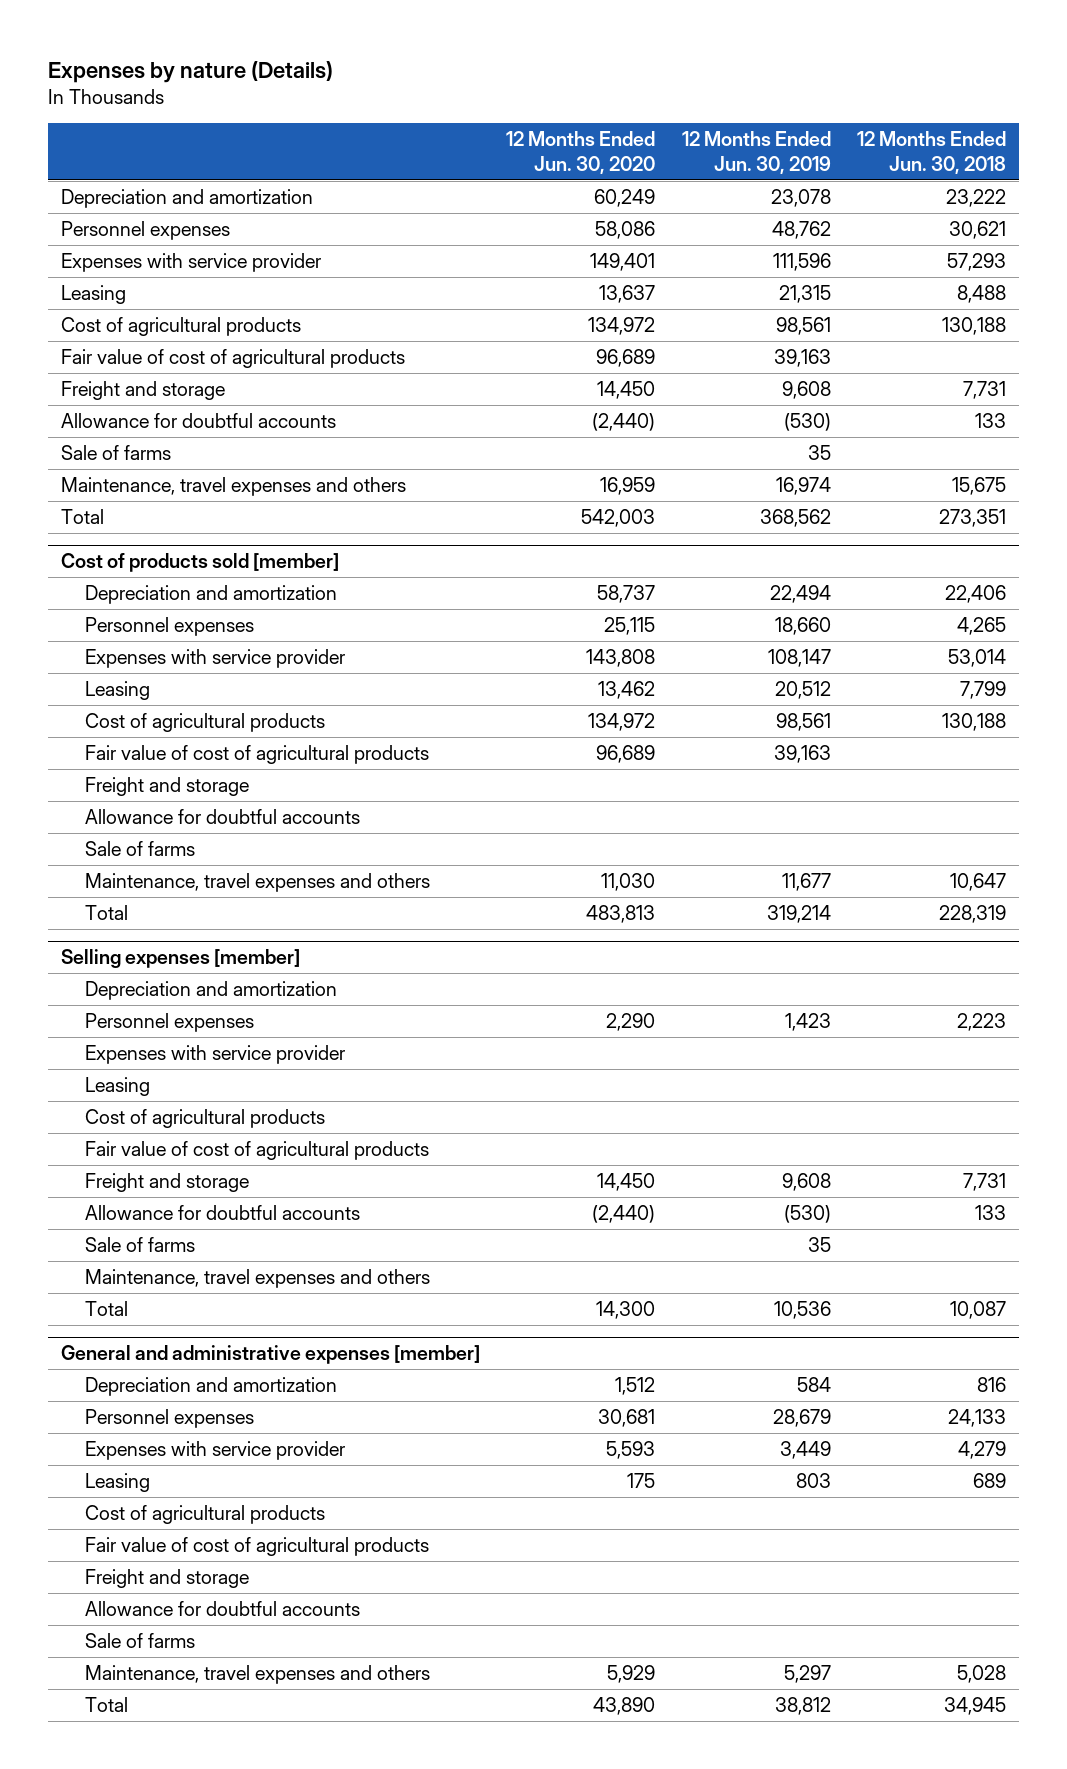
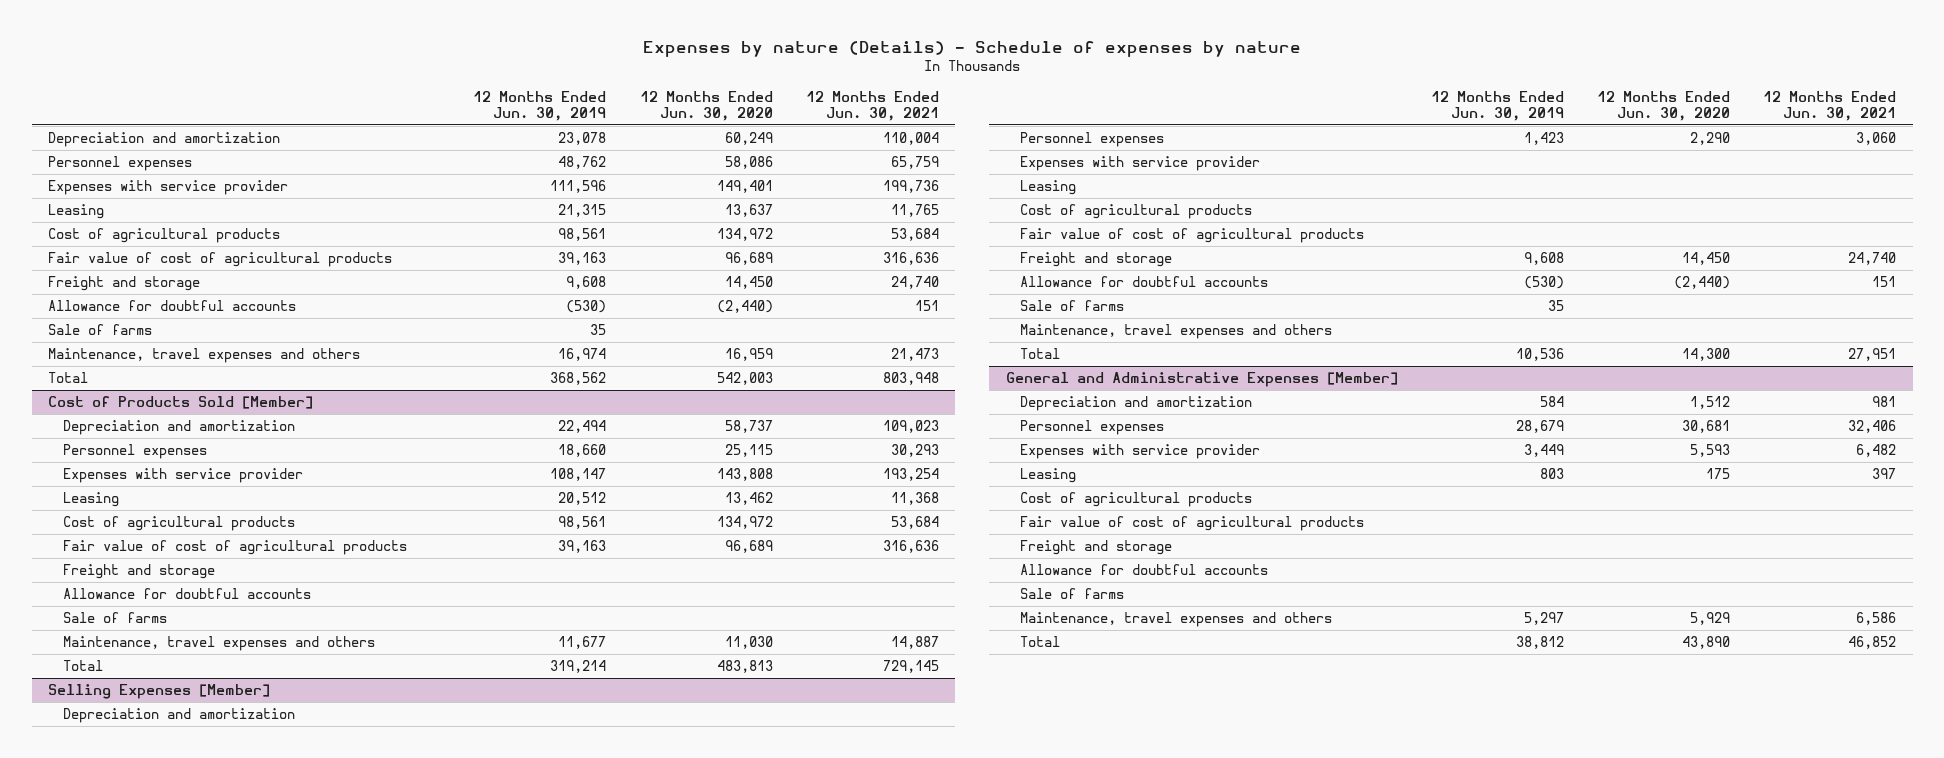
[47,60,333,83] Expenses by nature (Details) -> [643,40,1302,57] Expenses by nature (Details) - Schedule of expenses by nature
[857,131,1007,174] 12 Months Ended Jun. 30, 2018 -> none
none -> [805,90,939,122] 12 Months Ended Jun. 30, 2021
[60,553,339,573] Cost of products sold [member] -> [48,395,314,409] Cost of Products Sold [Member]
[60,949,300,969] Selling expenses [member] -> [48,683,271,699] Selling Expenses [Member]
[60,1345,480,1365] General and administrative expenses [member] -> [1005,371,1398,387] General and Administrative Expenses [Member]

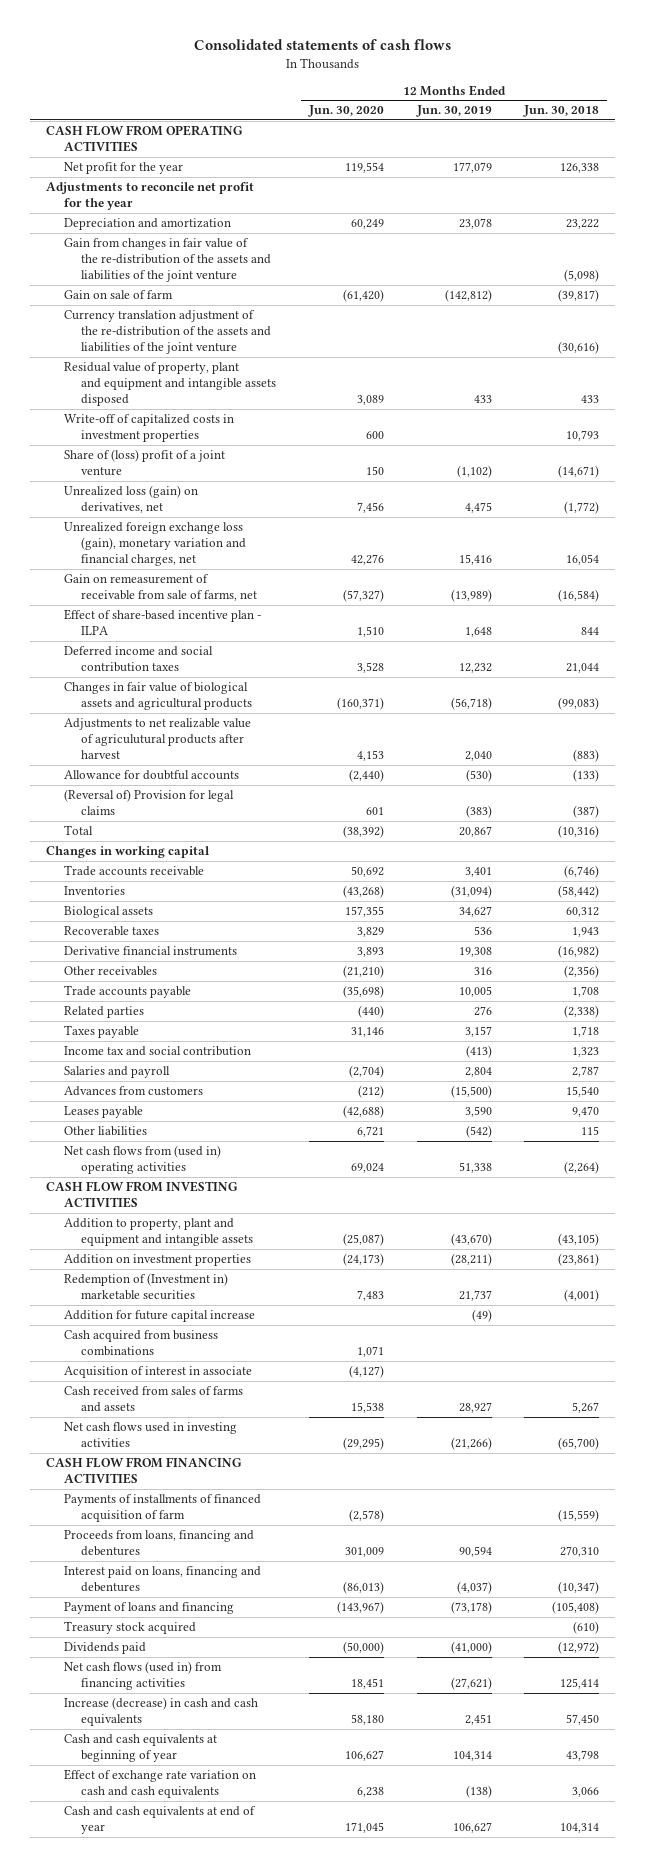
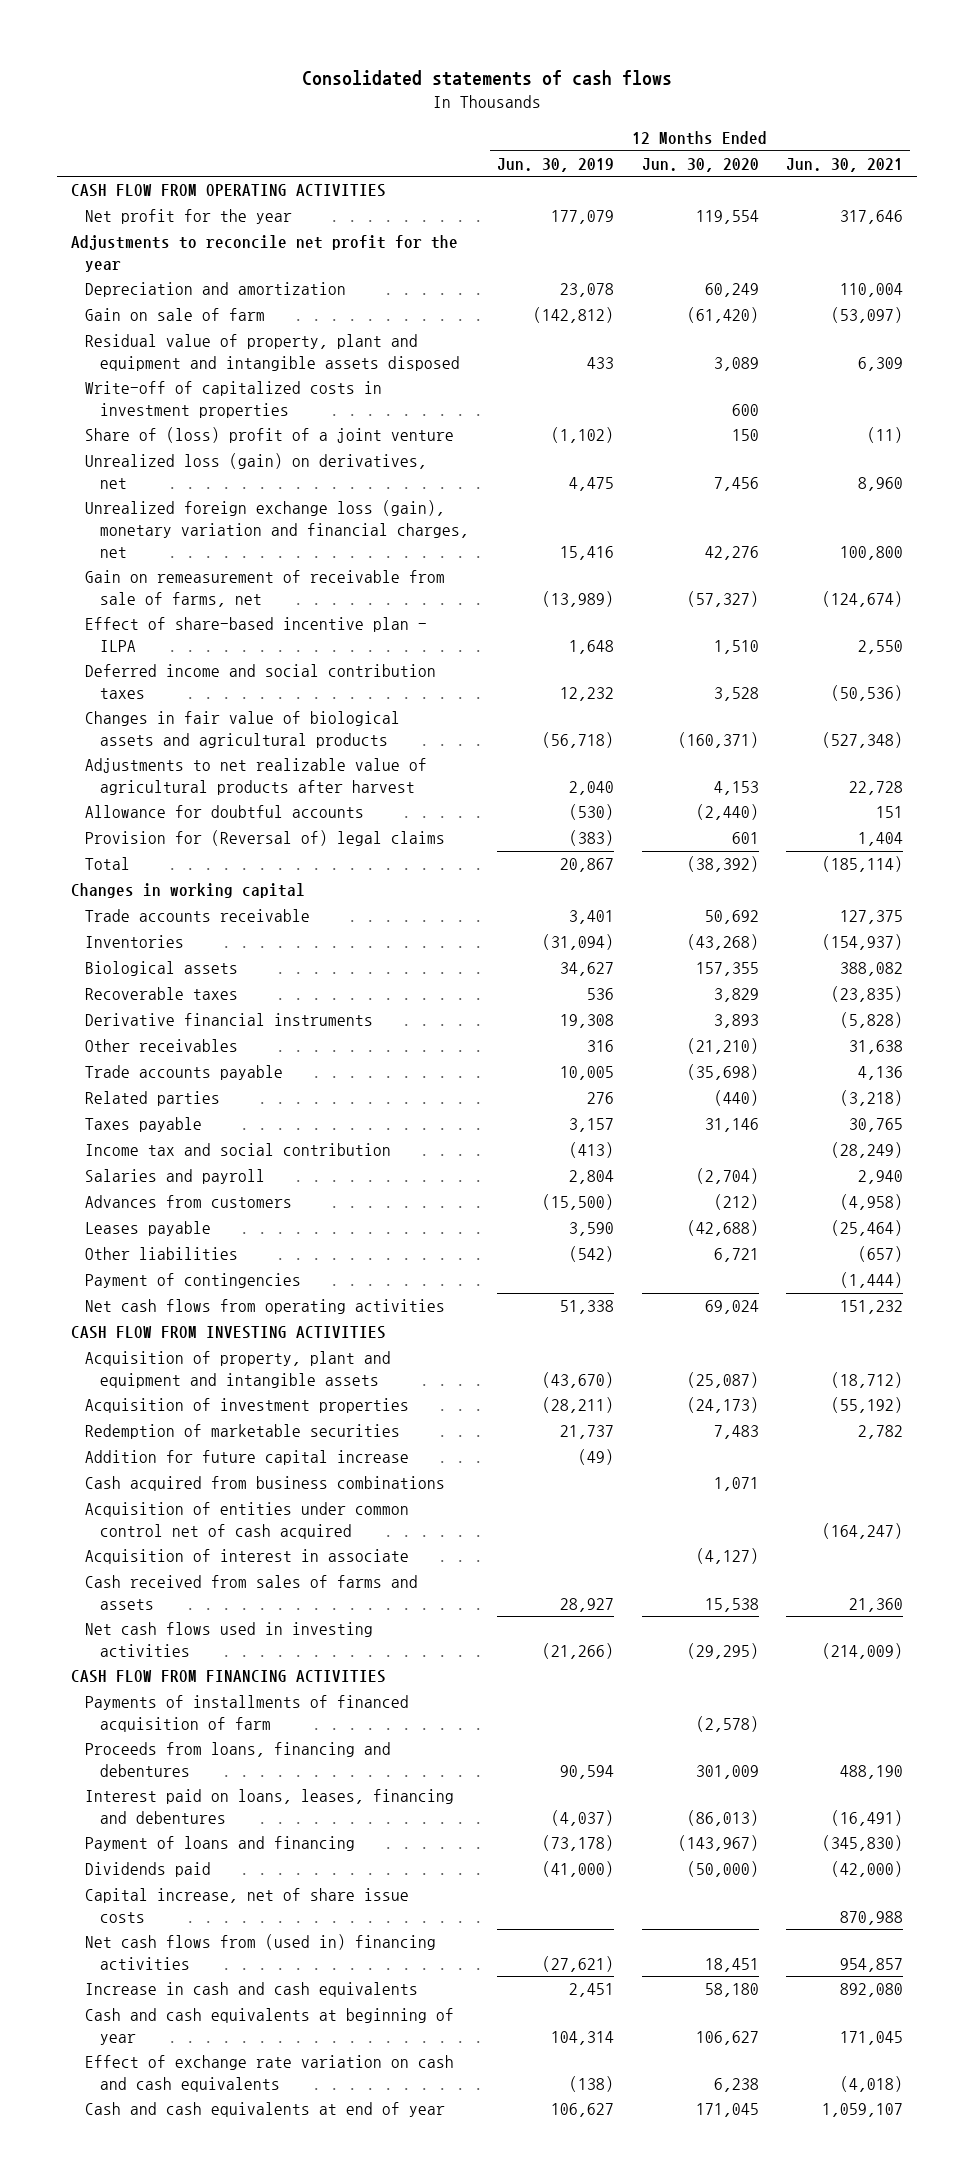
[523,105,600,118] Jun. 30, 2018 -> none
none -> [786,157,904,172] Jun. 30, 2021
[63,238,272,283] Gain from changes in fair value of the re-distribution of the assets and liabilities of the joint venture -> none
[63,310,272,355] Currency translation adjustment of the re-distribution of the assets and liabilities of the joint venture -> none
[63,718,251,760] Adjustments to net realizable value of agriculutural products after harvest -> [85,758,428,796] Adjustments to net realizable value of agricultural products after harvest
[63,789,234,816] (Reversal of) Provision for legal claims -> [85,830,446,847] Provision for (Reversal of) legal claims
none -> [85,1273,302,1289] Payment of contingencies
[63,1145,221,1175] Net cash flows from (used in) operating activities -> [85,1299,446,1315] Net cash flows from operating activities
[63,1218,254,1247] Addition to property, plant and equipment and intangible assets -> [85,1351,392,1389] Acquisition of property, plant and equipment and intangible assets
[63,1254,251,1267] Addition on investment properties -> [85,1398,410,1414] Acquisition of investment properties
[63,1273,228,1301] Redemption of (Investment in) marketable securities -> [85,1424,401,1440] Redemption of marketable securities
none -> [85,1502,410,1540] Acquisition of entities under common control net of cash acquired
[63,1566,261,1593] Interest paid on loans, financing and debentures -> [85,1789,455,1825] Interest paid on loans, leases, financing and debentures
[63,1621,196,1635] Treasury stock acquired -> none
none -> [85,1888,410,1924] Capital increase, net of share issue costs
[63,1661,222,1691] Net cash flows (used in) from financing activities -> [85,1934,437,1971] Net cash flows from (used in) financing activities
[63,1697,258,1727] Increase (decrease) in cash and cash equivalents -> [85,1982,419,1998] Increase in cash and cash equivalents

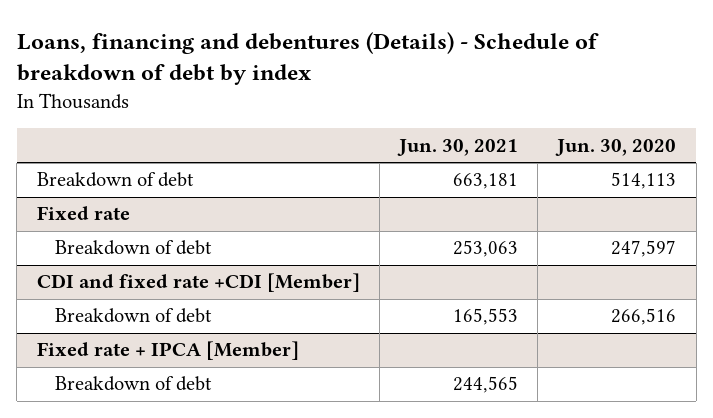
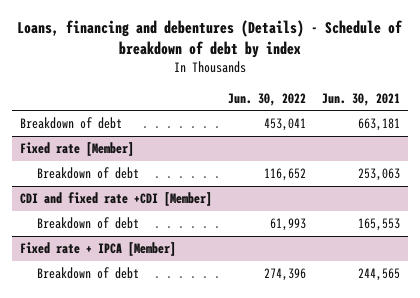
[555,138,677,156] Jun. 30, 2020 -> none
none -> [228,92,307,106] Jun. 30, 2022
[36,206,130,221] Fixed rate -> [20,142,135,157] Fixed rate [Member]

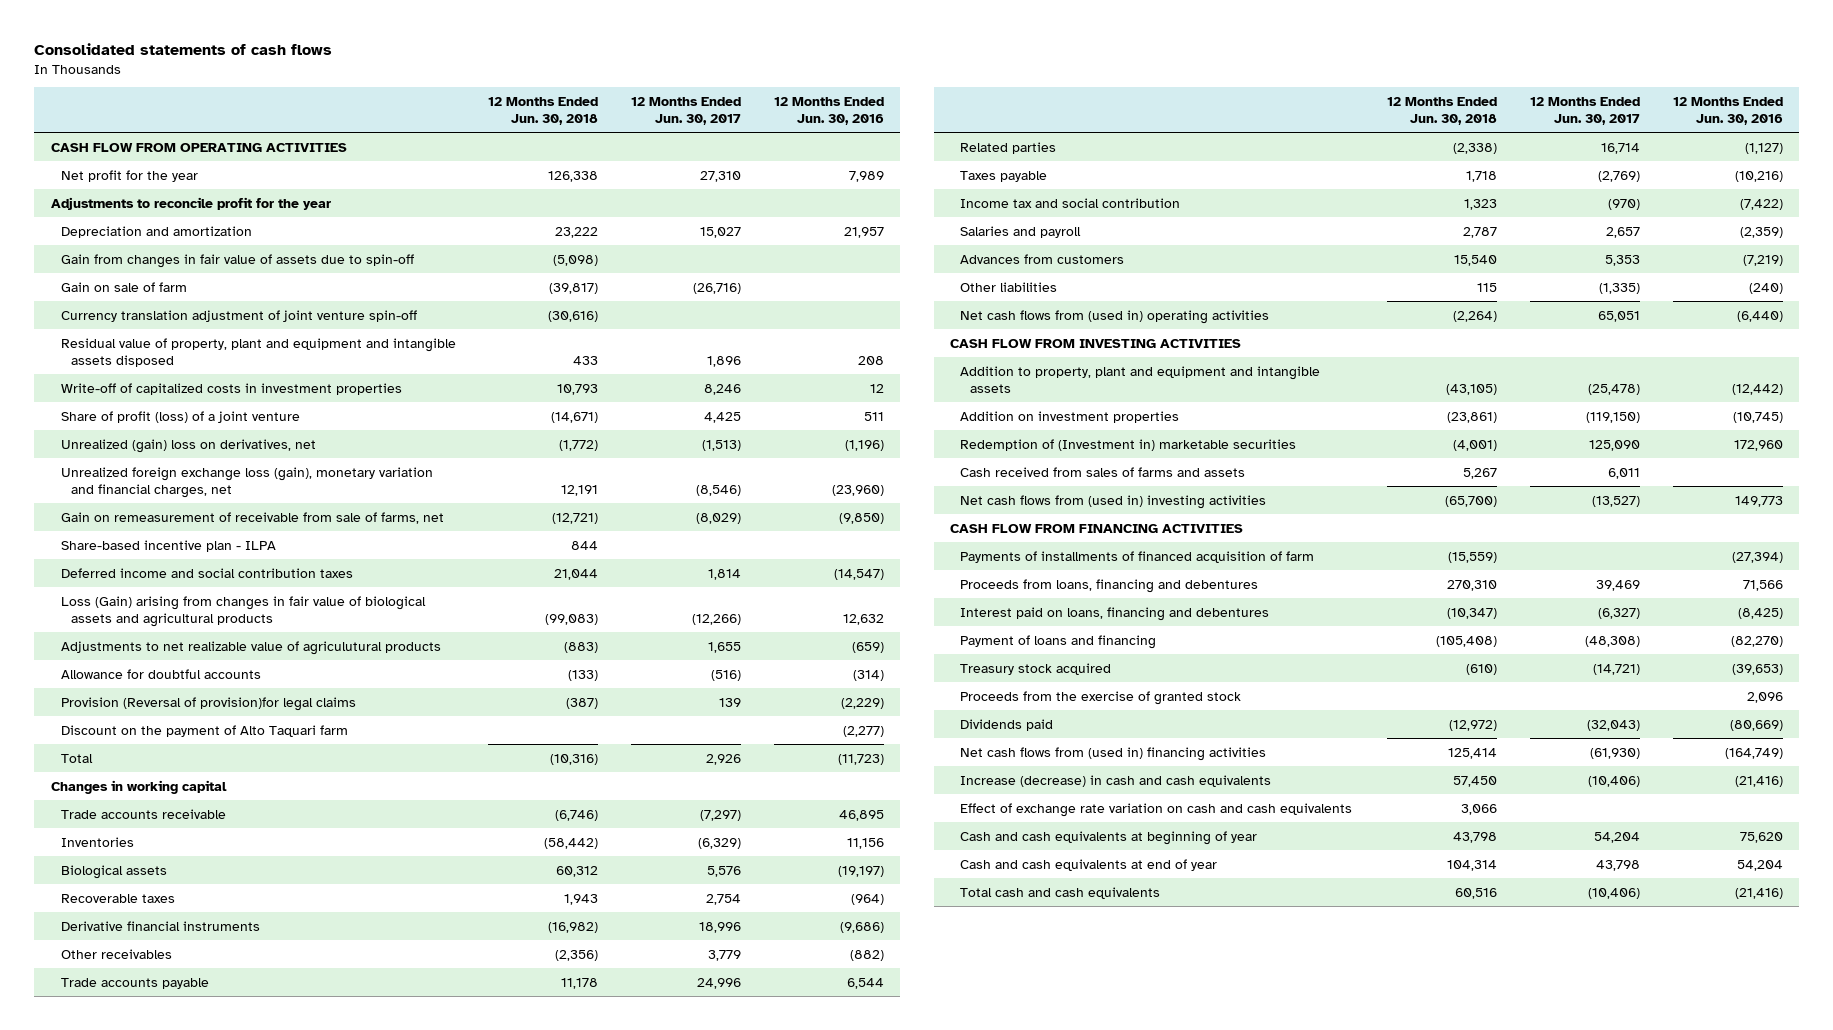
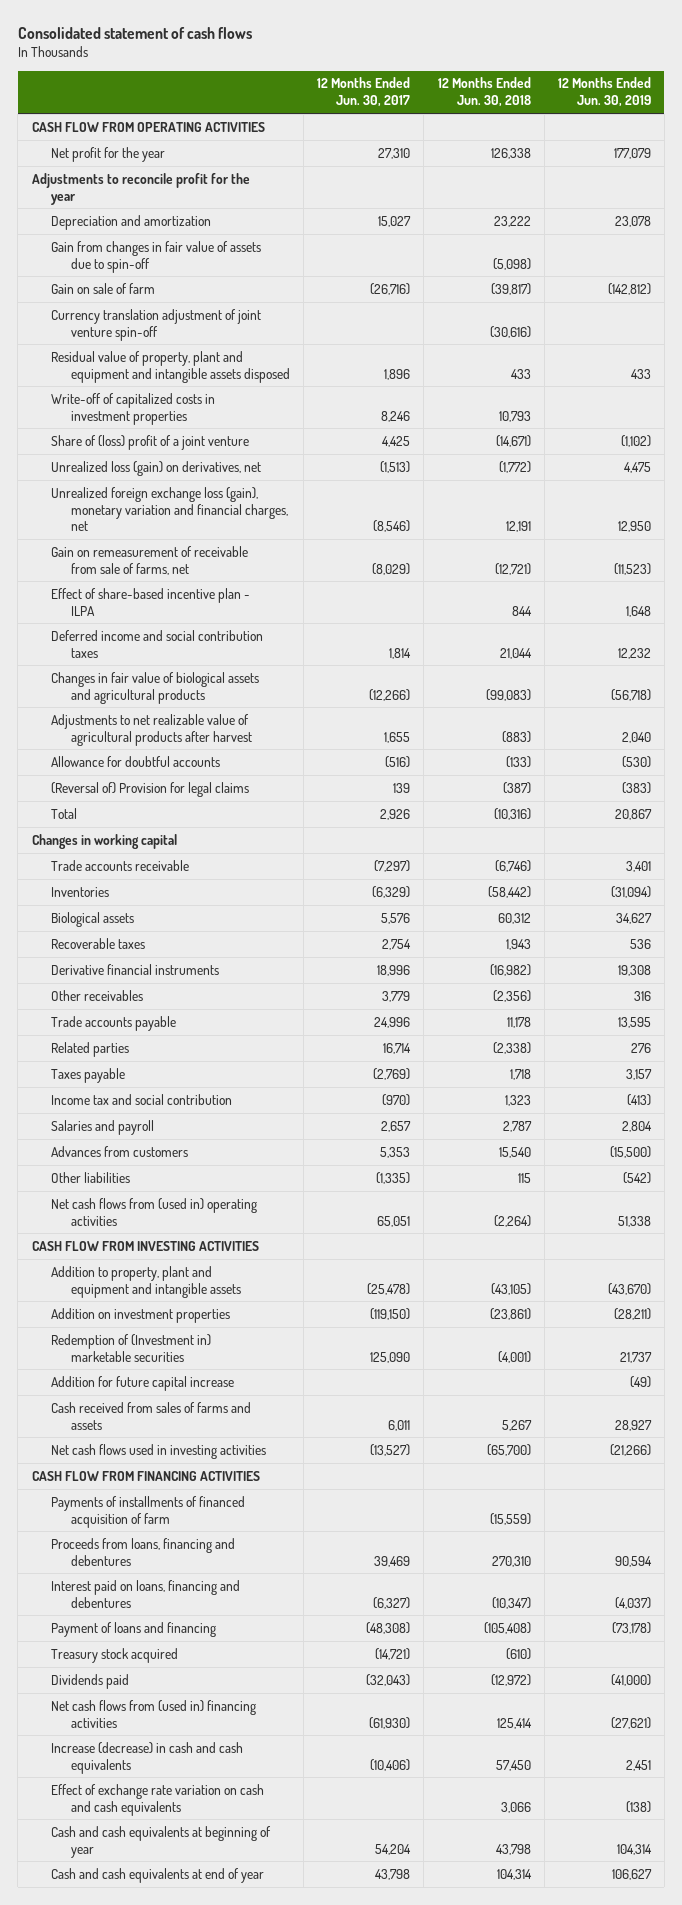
[34,43,333,56] Consolidated statements of cash flows -> [17,26,252,39] Consolidated statement of cash flows
[773,96,884,125] 12 Months Ended Jun. 30, 2016 -> none
none -> [557,77,651,108] 12 Months Ended Jun. 30, 2019
[60,410,300,423] Share of profit (loss) of a joint venture -> [51,434,250,450] Share of (loss) profit of a joint venture
[60,438,316,453] Unrealized (gain) loss on derivatives, net -> [51,460,262,476] Unrealized loss (gain) on derivatives, net
[60,539,276,552] Share-based incentive plan - ILPA -> [51,587,251,616] Effect of share-based incentive plan - ILPA
[60,595,426,627] Loss (Gain) arising from changes in fair value of biological assets and agricultural products -> [51,671,260,704] Changes in fair value of biological assets and agricultural products
[60,640,441,655] Adjustments to net realizable value of agriculutural products -> [51,713,253,746] Adjustments to net realizable value of agricultural products after harvest
[60,724,348,737] Discount on the payment of Alto Taquari farm -> none
[60,696,356,711] Provision (Reversal of provision)for legal claims -> [51,781,250,797] (Reversal of) Provision for legal claims
none -> [51,1375,235,1391] Addition for future capital increase
[959,494,1266,509] Net cash flows from (used in) investing activities -> [51,1443,267,1459] Net cash flows used in investing activities
[959,690,1241,705] Proceeds from the exercise of granted stock -> none
[959,886,1160,899] Total cash and cash equivalents -> none

